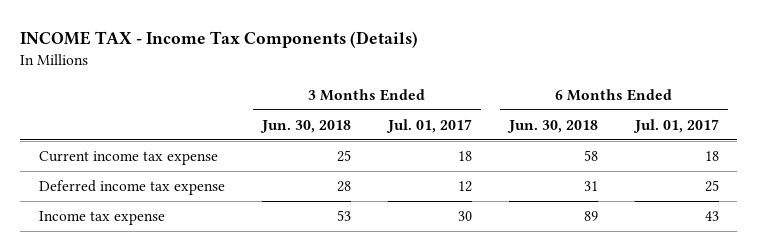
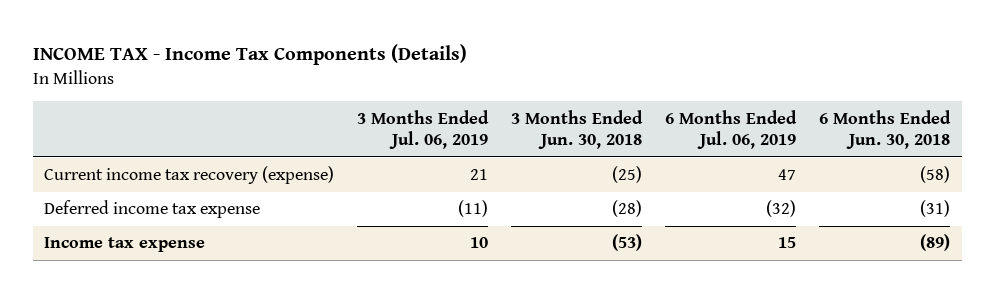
[385,118,472,133] Jul. 01, 2017 -> none
[632,118,719,133] Jul. 01, 2017 -> none
none -> [357,109,490,150] 3 Months Ended Jul. 06, 2019
none -> [665,109,798,150] 6 Months Ended Jul. 06, 2019
[38,150,218,165] Current income tax expense -> [44,166,335,185] Current income tax recovery (expense)
[336,149,351,162] 25 -> [612,166,643,184] (25)
[583,149,598,161] 58 -> [920,166,951,184] (58)
[336,180,351,192] 28 -> [612,200,643,218] (28)
[583,180,598,191] 31 -> [920,200,951,218] (31)
[336,209,351,221] 53 -> [612,234,643,252] (53)
[583,210,598,221] 89 -> [920,234,951,252] (89)

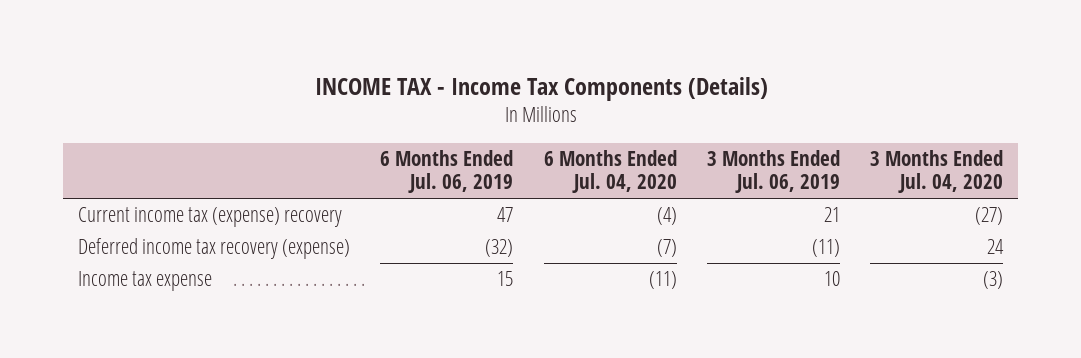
[511,109,644,150] 3 Months Ended Jun. 30, 2018 -> none
[819,109,952,150] 6 Months Ended Jun. 30, 2018 -> none
none -> [543,149,677,194] 6 Months Ended Jul. 04, 2020
none -> [869,149,1003,194] 3 Months Ended Jul. 04, 2020
[44,166,335,185] Current income tax recovery (expense) -> [78,207,343,228] Current income tax (expense) recovery
[44,200,261,219] Deferred income tax expense -> [78,238,351,260] Deferred income tax recovery (expense)

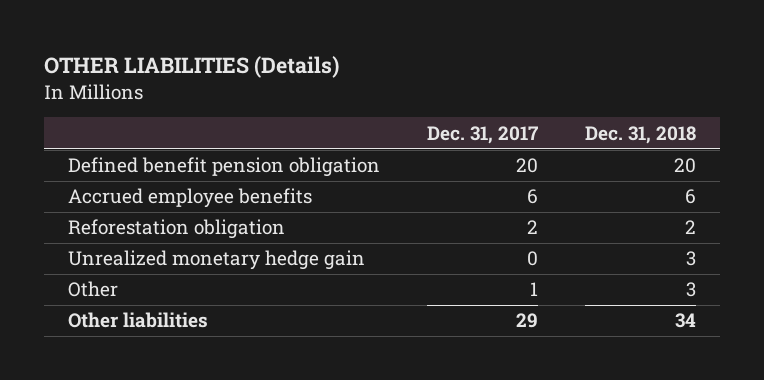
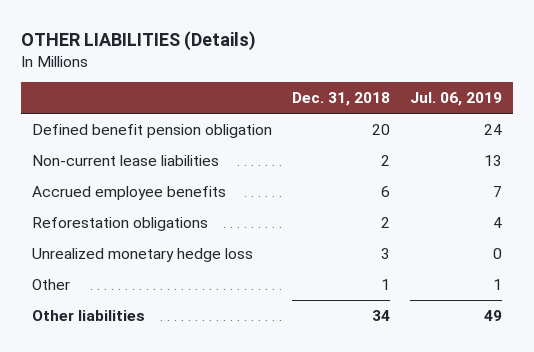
[427,125,539,144] Dec. 31, 2017 -> none
none -> [410,92,503,107] Jul. 06, 2019
none -> [31,154,219,166] Non-current lease liabilities
[67,219,285,240] Reforestation obligation -> [31,216,208,231] Reforestation obligations
[67,250,365,271] Unrealized monetary hedge gain -> [31,247,253,262] Unrealized monetary hedge loss
[686,282,697,298] 3 -> [380,278,390,290] 1

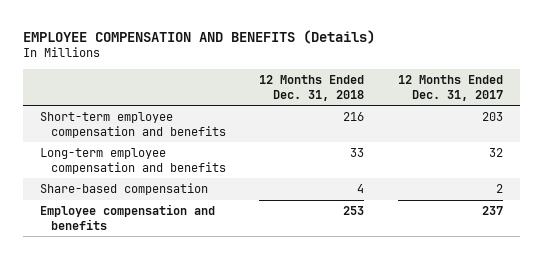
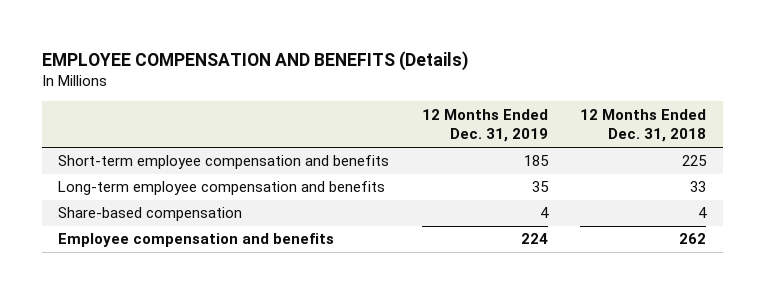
[398,75,504,101] 12 Months Ended Dec. 31, 2017 -> none
none -> [421,108,548,143] 12 Months Ended Dec. 31, 2019
[343,112,365,122] 216 -> [682,155,708,167] 225
[343,206,365,216] 253 -> [679,233,707,245] 262

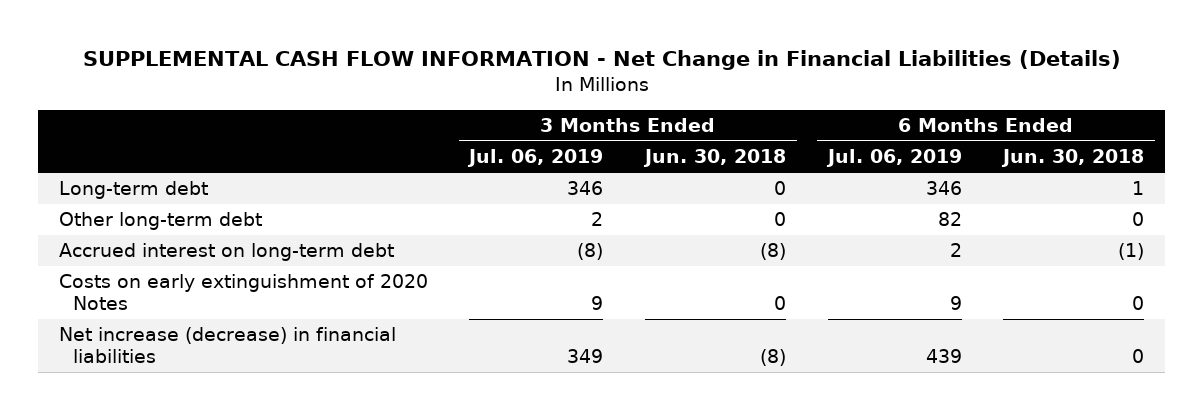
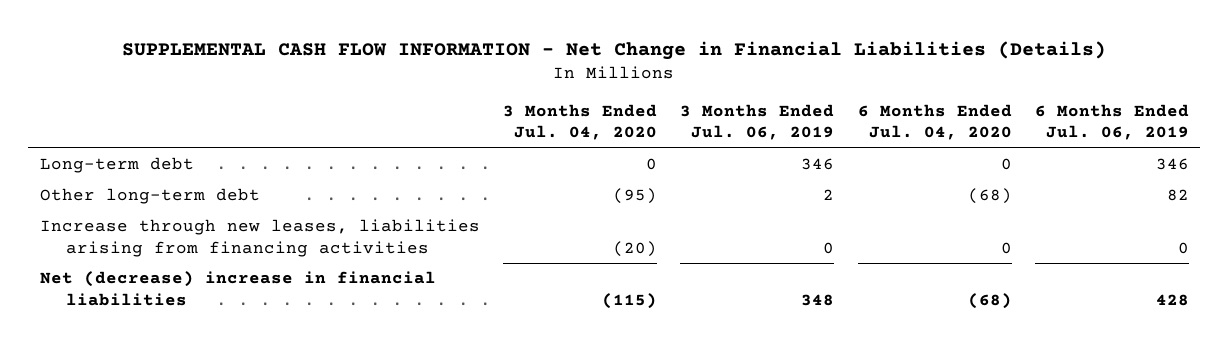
[643,149,787,168] Jun. 30, 2018 -> none
[1001,149,1145,168] Jun. 30, 2018 -> none
none -> [502,103,657,141] 3 Months Ended Jul. 04, 2020
none -> [857,103,1012,141] 6 Months Ended Jul. 04, 2020
[58,243,394,262] Accrued interest on long-term debt -> none
[58,274,428,311] Costs on early extinguishment of 2020 Notes -> none
none -> [39,219,480,257] Increase through new leases, liabilities arising from financing activities
[58,327,396,364] Net increase (decrease) in financial liabilities -> [39,271,436,306] Net (decrease) increase in financial liabilities
[567,349,604,364] 349 -> [801,293,835,306] 348
[925,349,962,364] 439 -> [1155,293,1189,306] 428

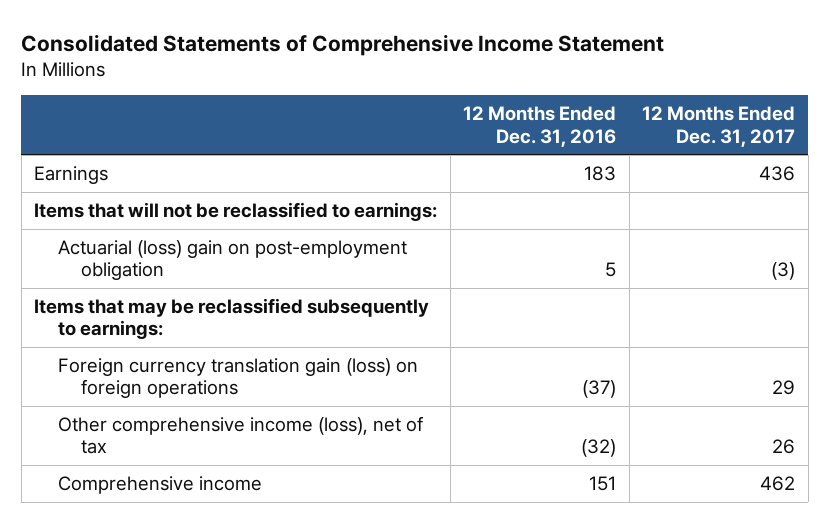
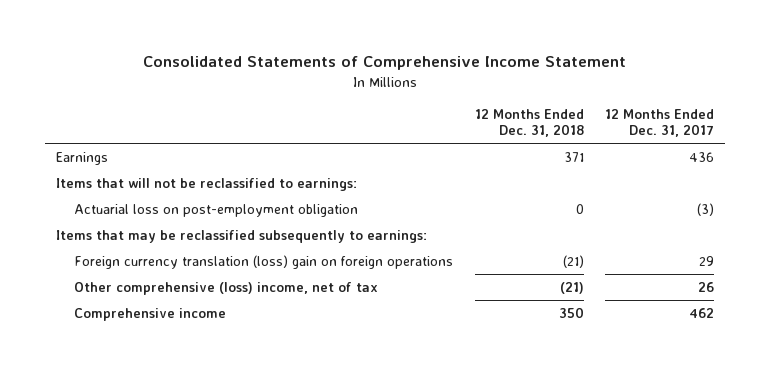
[463,106,617,147] 12 Months Ended Dec. 31, 2016 -> none
none -> [474,108,584,138] 12 Months Ended Dec. 31, 2018
[57,239,407,281] Actuarial (loss) gain on post-employment obligation -> [74,203,359,217] Actuarial loss on post-employment obligation
[57,357,418,399] Foreign currency translation gain (loss) on foreign operations -> [74,254,454,269] Foreign currency translation (loss) gain on foreign operations
[57,415,423,455] Other comprehensive income (loss), net of tax -> [74,281,379,295] Other comprehensive (loss) income, net of tax

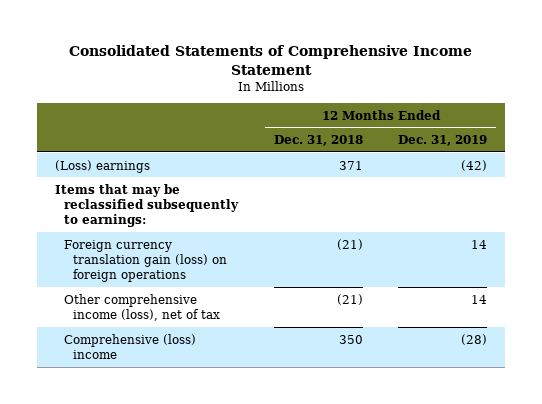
[604,108,714,138] 12 Months Ended Dec. 31, 2017 -> none
none -> [398,135,488,147] Dec. 31, 2019
[56,177,358,191] Items that will not be reclassified to earnings: -> none
[74,203,359,217] Actuarial loss on post-employment obligation -> none
[56,151,109,165] Earnings -> [55,159,151,173] (Loss) earnings
[74,254,454,269] Foreign currency translation (loss) gain on foreign operations -> [64,239,228,282] Foreign currency translation gain (loss) on foreign operations
[74,281,379,295] Other comprehensive (loss) income, net of tax -> [64,293,221,321] Other comprehensive income (loss), net of tax
[74,307,227,321] Comprehensive income -> [64,333,197,359] Comprehensive (loss) income

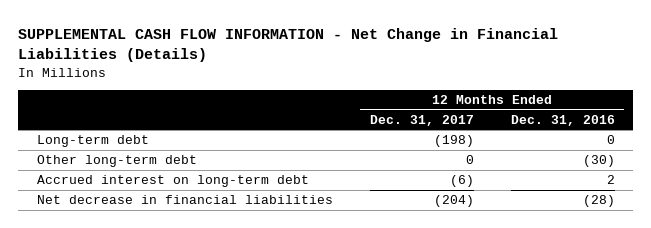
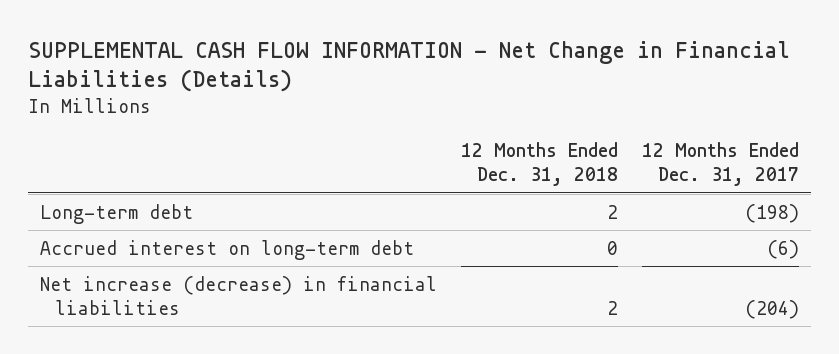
[510,114,615,126] Dec. 31, 2016 -> none
none -> [460,141,618,187] 12 Months Ended Dec. 31, 2018
[36,155,197,168] Other long-term debt -> none
[36,195,333,205] Net decrease in financial liabilities -> [40,275,438,315] Net increase (decrease) in financial liabilities

